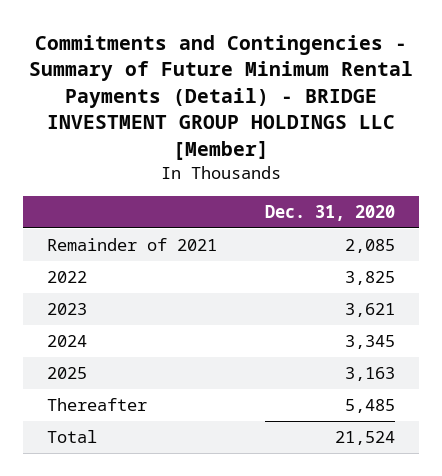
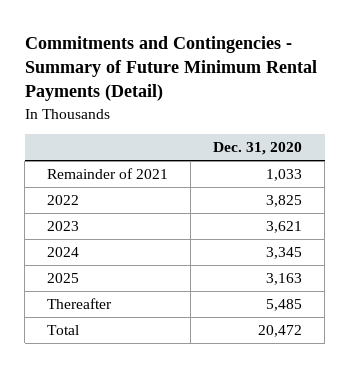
[29,34,414,160] Commitments and Contingencies - Summary of Future Minimum Rental Payments (Detail) - BRIDGE INVESTMENT GROUP HOLDINGS LLC [Member] -> [24,35,317,102] Commitments and Contingencies - Summary of Future Minimum Rental Payments (Detail)
[344,239,395,254] 2,085 -> [266,169,303,182] 1,033
[334,431,395,446] 21,524 -> [258,325,303,338] 20,472

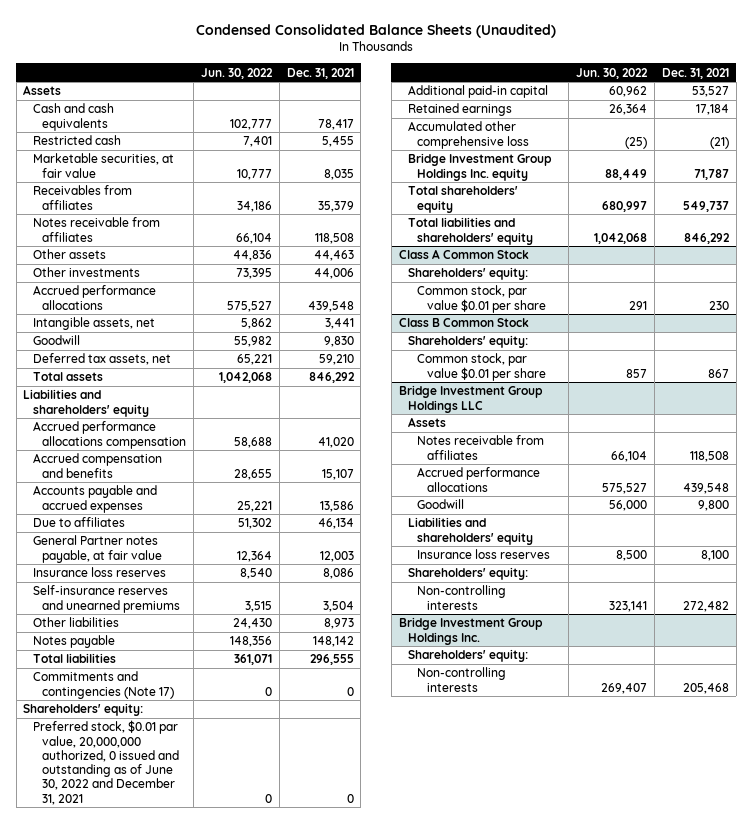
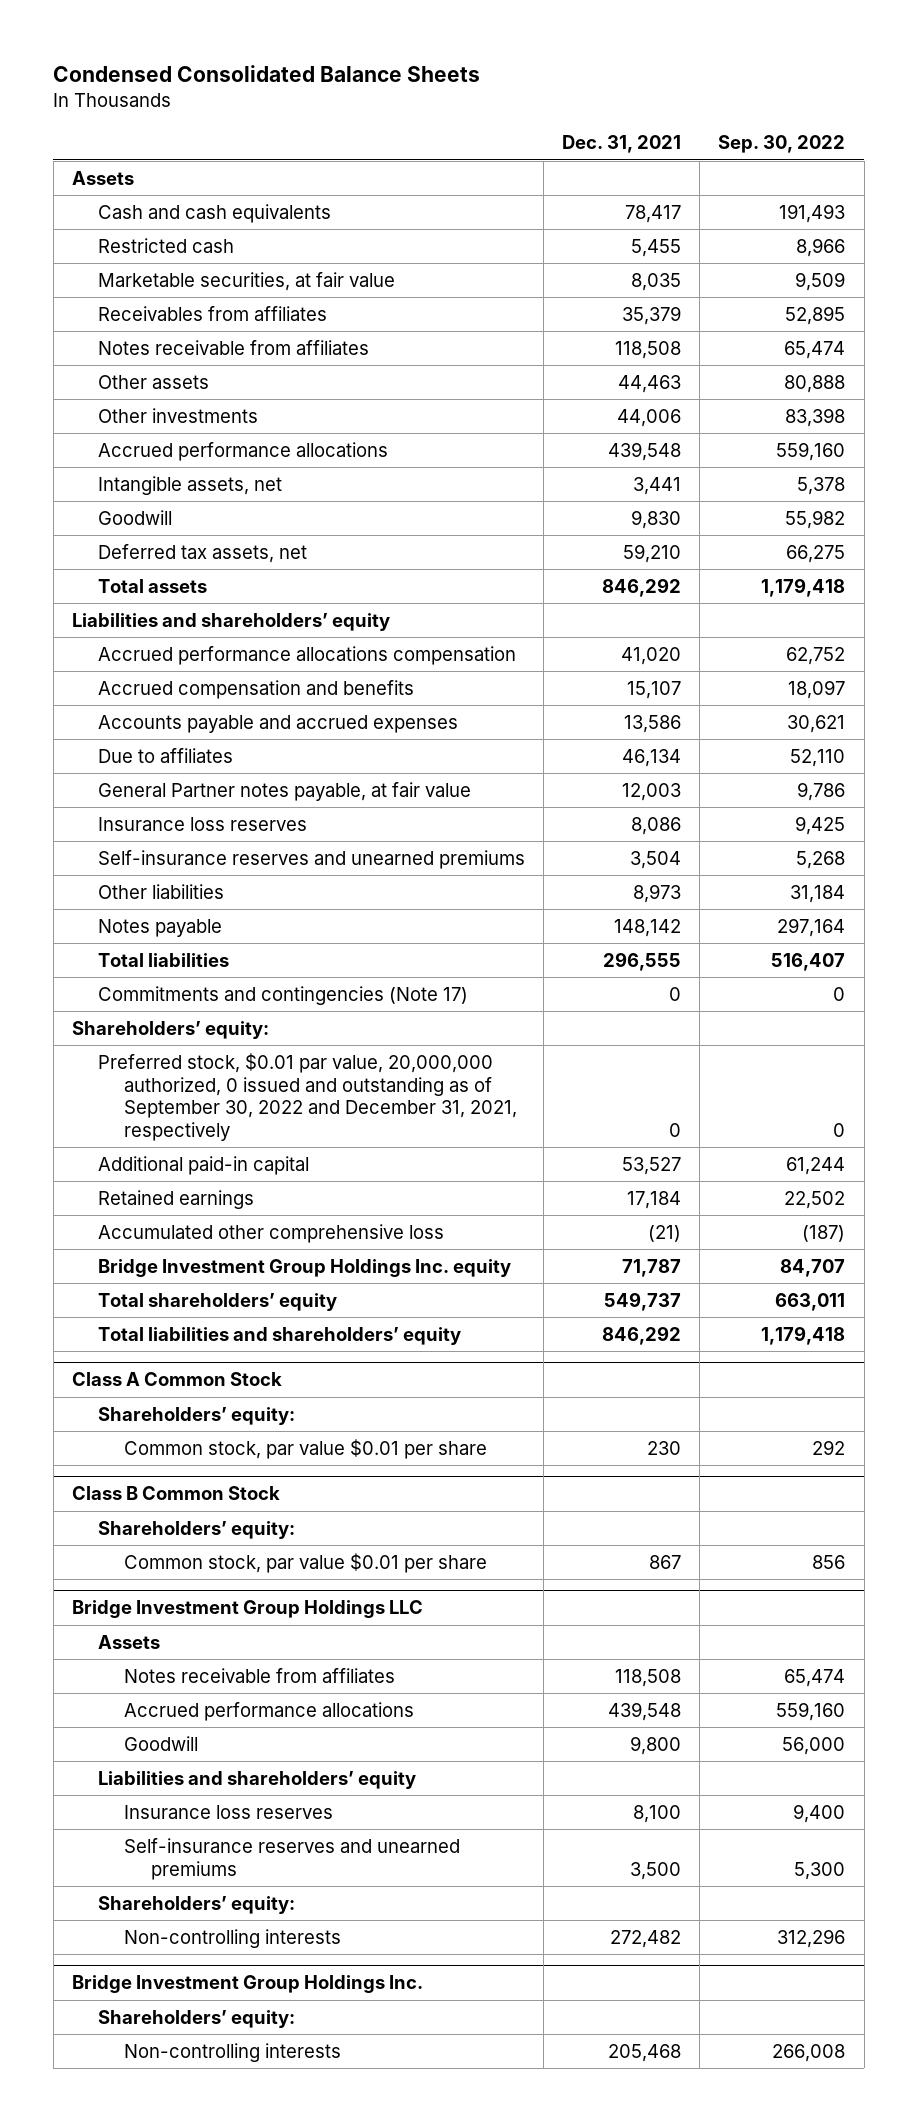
[196,23,557,38] Condensed Consolidated Balance Sheets (Unaudited) -> [53,64,481,82] Condensed Consolidated Balance Sheets
[200,67,273,79] Jun. 30, 2022 -> none
none -> [718,135,846,154] Sep. 30, 2022
[32,720,180,805] Preferred stock, $0.01 par value, 20,000,000 authorized, 0 issued and outstanding as of June 30, 2022 and December 31, 2021 -> [98,1052,518,1141] Preferred stock, $0.01 par value, 20,000,000 authorized, 0 issued and outstanding as of September 30, 2022 and December 31, 2021, respectively
none -> [124,1837,461,1880] Self-insurance reserves and unearned premiums

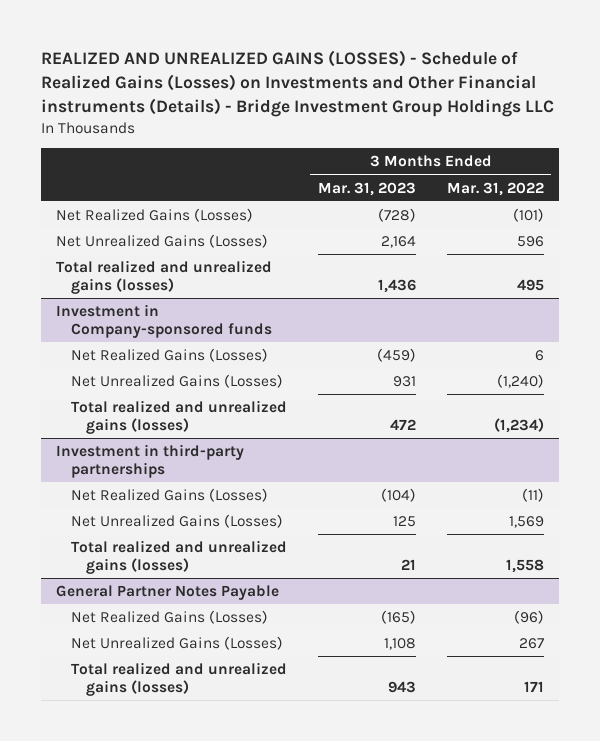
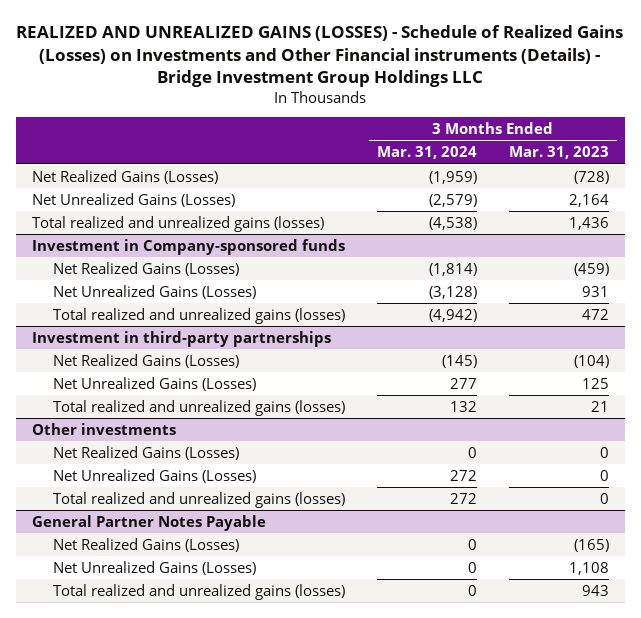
[446,181,544,196] Mar. 31, 2022 -> none
none -> [376,146,477,160] Mar. 31, 2024
none -> [31,422,176,435] Other investments
none -> [52,445,239,460] Net Realized Gains (Losses)
none -> [52,468,256,483] Net Unrealized Gains (Losses)
none -> [52,491,345,508] Total realized and unrealized gains (losses)

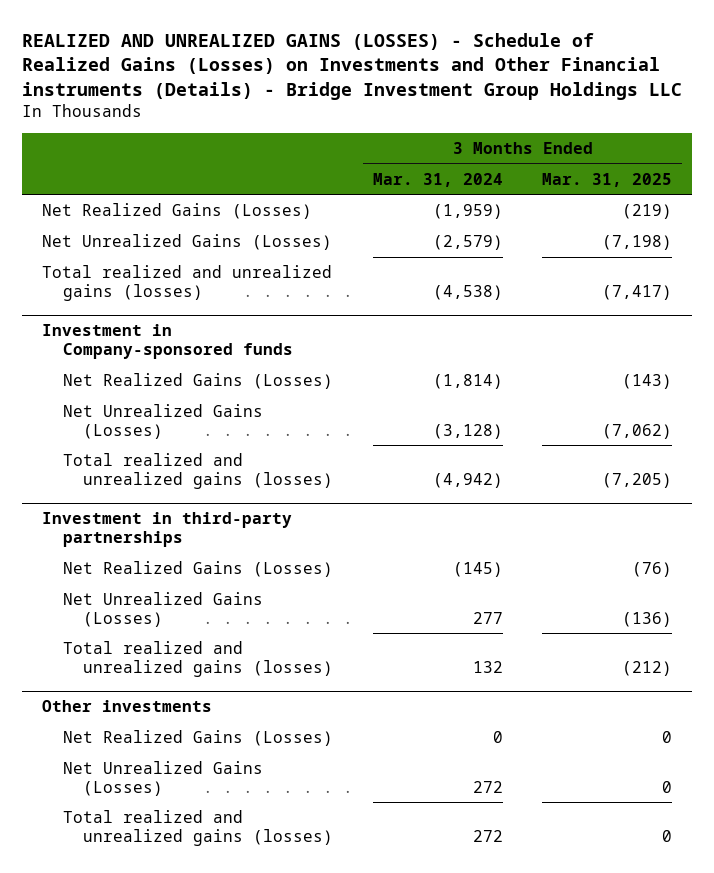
[509,146,610,160] Mar. 31, 2023 -> none
none -> [542,172,673,187] Mar. 31, 2025
[31,514,266,531] General Partner Notes Payable -> none
[52,537,239,552] Net Realized Gains (Losses) -> none
[52,560,256,575] Net Unrealized Gains (Losses) -> none
[52,583,345,600] Total realized and unrealized gains (losses) -> none

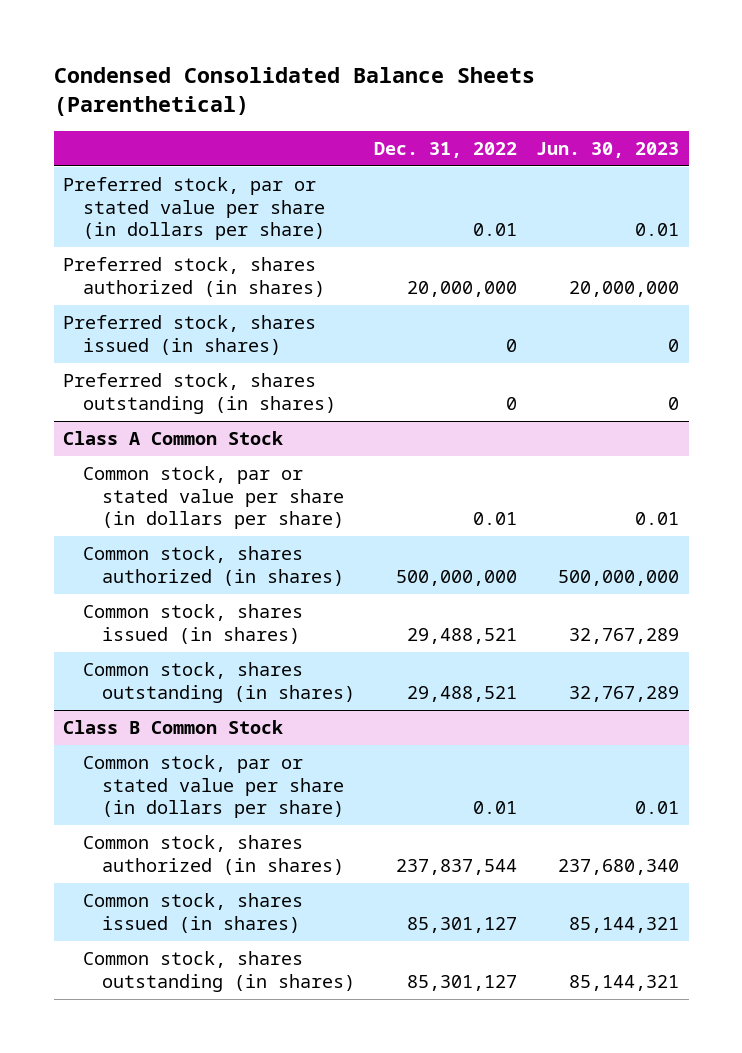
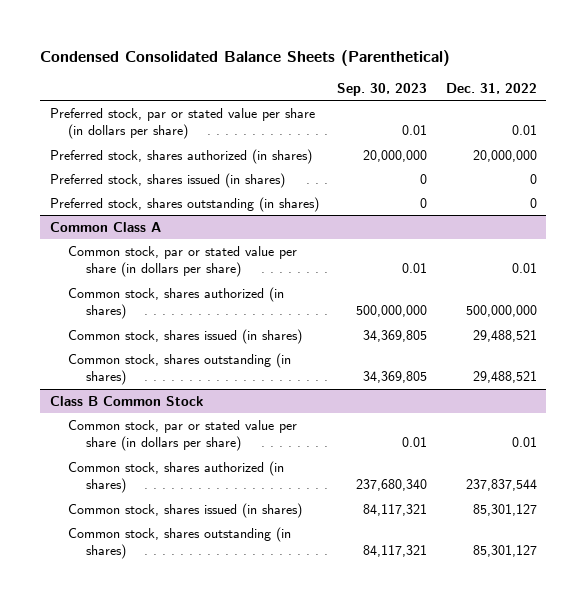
[536,141,680,158] Jun. 30, 2023 -> none
none -> [337,82,428,96] Sep. 30, 2023
[63,431,284,446] Class A Common Stock -> [49,222,161,233] Common Class A

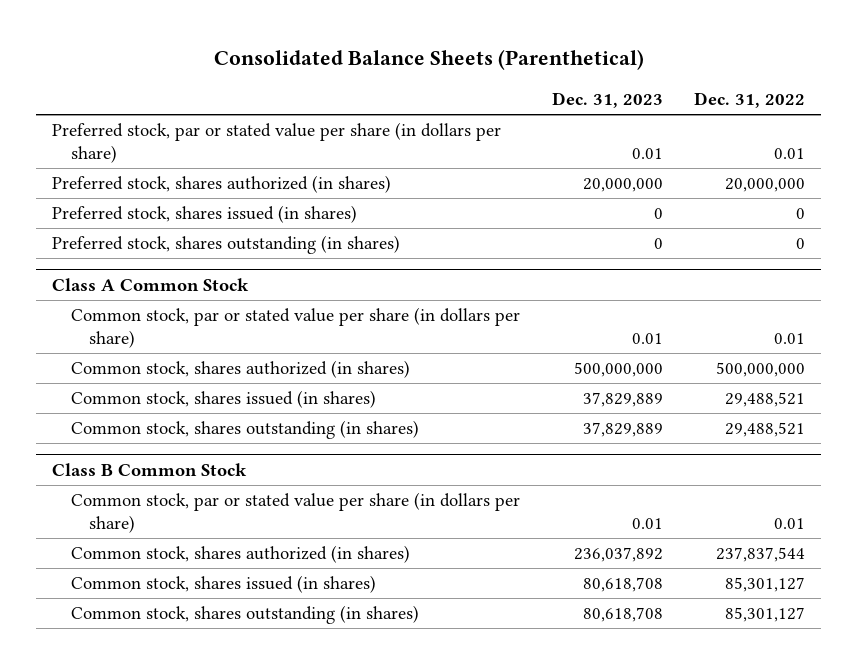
[40,49,451,66] Condensed Consolidated Balance Sheets (Parenthetical) -> [213,49,644,71] Consolidated Balance Sheets (Parenthetical)
[337,82,428,96] Sep. 30, 2023 -> none
none -> [551,91,663,108] Dec. 31, 2023
[49,222,161,233] Common Class A -> [52,277,250,291] Class A Common Stock

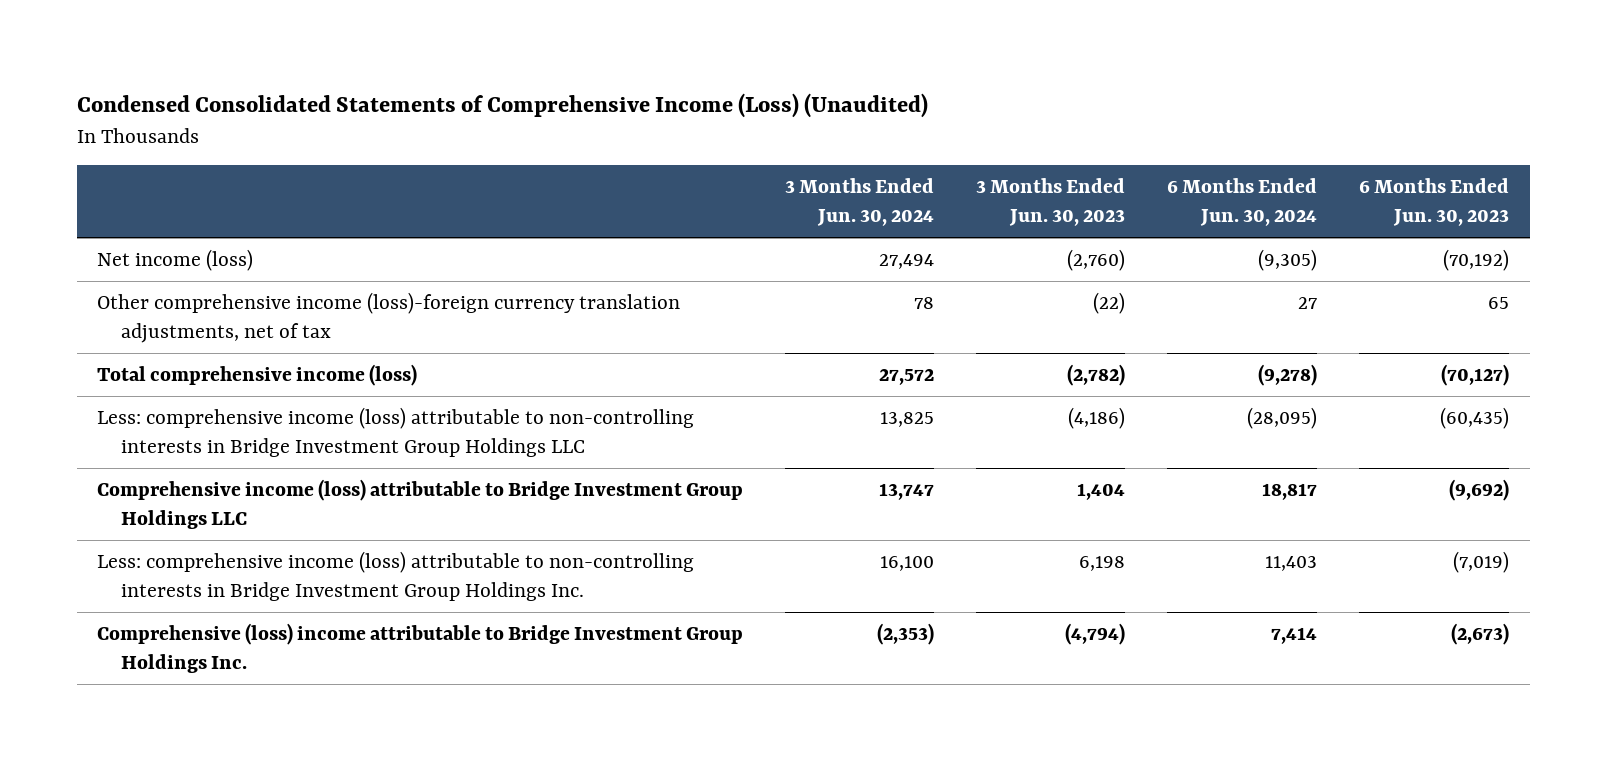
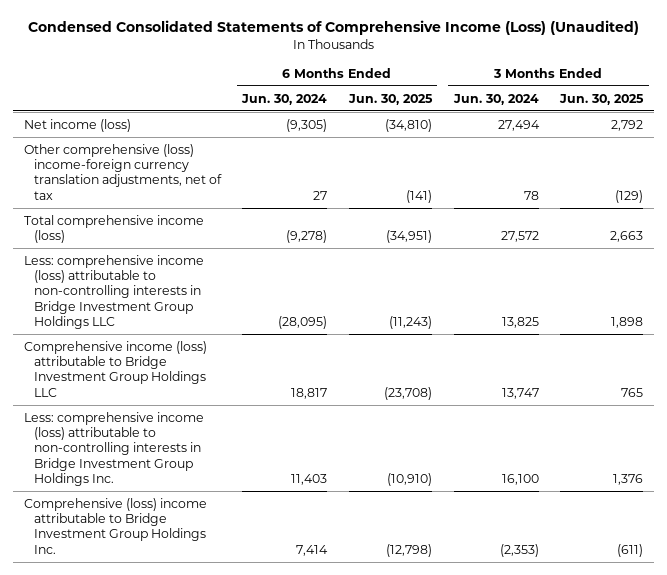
[976,178,1126,227] 3 Months Ended Jun. 30, 2023 -> none
[1358,178,1509,227] 6 Months Ended Jun. 30, 2023 -> none
none -> [348,93,434,105] Jun. 30, 2025
none -> [559,93,645,105] Jun. 30, 2025
[97,291,681,344] Other comprehensive income (loss)-foreign currency translation adjustments, net of tax -> [24,143,222,200] Other comprehensive (loss) income-foreign currency translation adjustments, net of tax

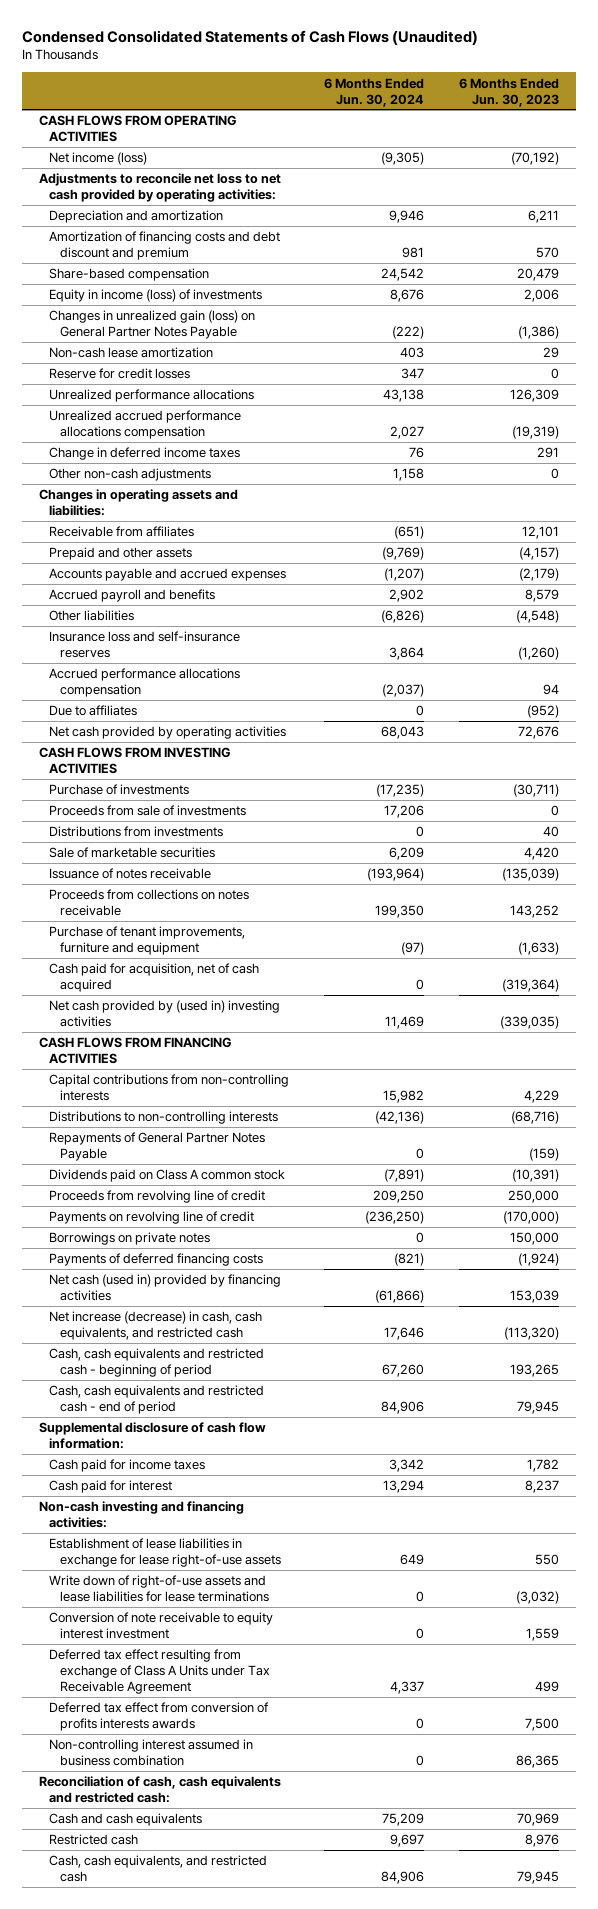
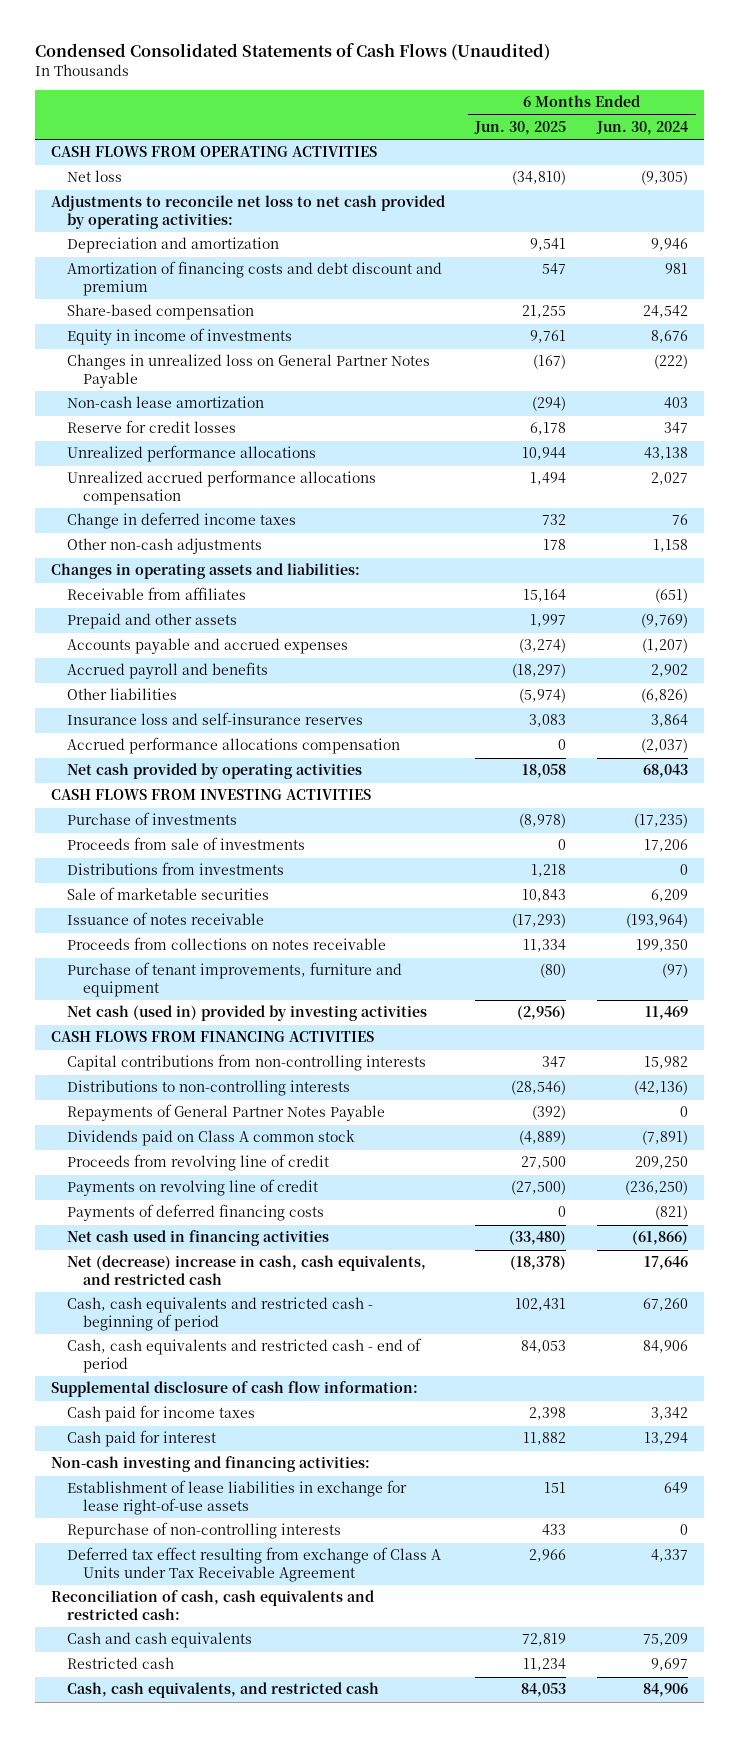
[458,77,559,107] 6 Months Ended Jun. 30, 2023 -> none
none -> [474,121,567,136] Jun. 30, 2025
[49,152,148,166] Net income (loss) -> [66,170,122,183] Net loss
[49,289,263,303] Equity in income (loss) of investments -> [66,328,292,346] Equity in income of investments
[49,310,256,340] Changes in unrealized gain (loss) on General Partner Notes Payable -> [66,354,430,389] Changes in unrealized loss on General Partner Notes Payable
[49,705,138,717] Due to affiliates -> none
[49,963,260,993] Cash paid for acquisition, net of cash acquired -> none
[49,1000,281,1028] Net cash provided by (used in) investing activities -> [66,1005,427,1022] Net cash (used in) provided by investing activities
[49,1232,211,1246] Borrowings on private notes -> none
[49,1274,282,1302] Net cash (used in) provided by financing activities -> [66,1230,329,1247] Net cash used in financing activities
[49,1311,263,1341] Net increase (decrease) in cash, cash equivalents, and restricted cash -> [66,1255,426,1286] Net (decrease) increase in cash, cash equivalents, and restricted cash
[49,1575,269,1603] Write down of right-of-use assets and lease liabilities for lease terminations -> none
[49,1612,274,1640] Conversion of note receivable to equity interest investment -> none
none -> [66,1522,341,1540] Repurchase of non-controlling interests
[49,1702,270,1732] Deferred tax effect from conversion of profits interests awards -> none
[49,1739,254,1767] Non-controlling interest assumed in business combination -> none

